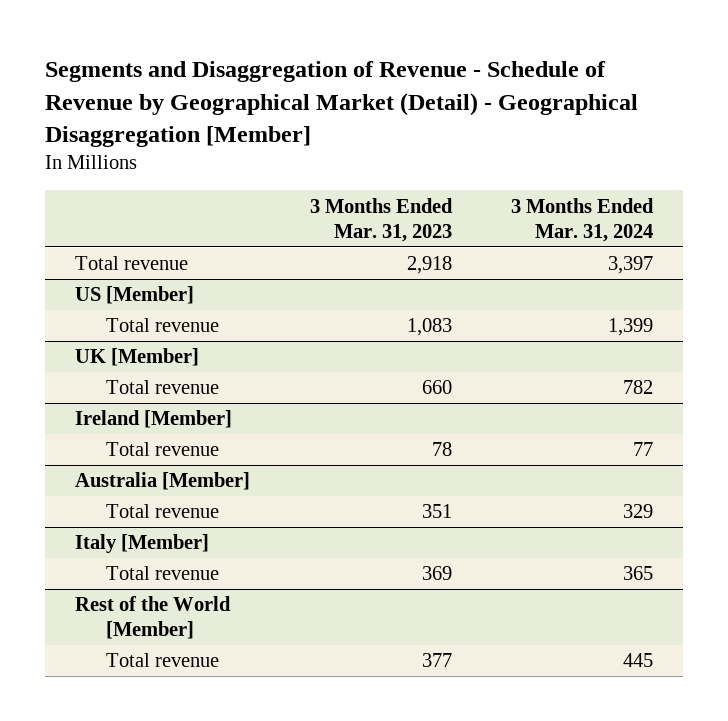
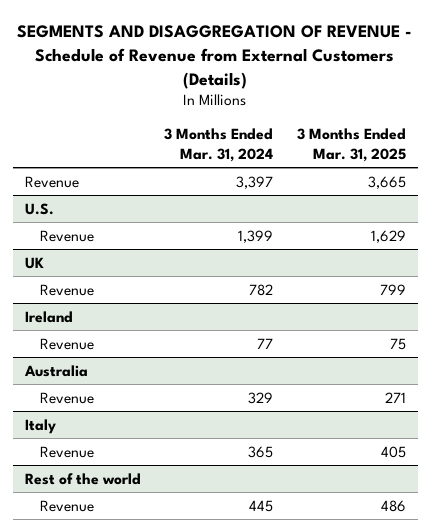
[45,61,639,147] Segments and Disaggregation of Revenue - Schedule of Revenue by Geographical Market (Detail) - Geographical Disaggregation [Member] -> [17,24,413,89] SEGMENTS AND DISAGGREGATION OF REVENUE - Schedule of Revenue from External Customers (Details)
[309,197,453,242] 3 Months Ended Mar. 31, 2023 -> none
none -> [296,128,406,162] 3 Months Ended Mar. 31, 2025
[75,256,189,271] Total revenue -> [24,175,79,188] Revenue
[75,286,195,305] US [Member] -> [24,202,54,215] U.S.
[106,318,220,333] Total revenue -> [40,229,95,242] Revenue
[75,348,200,367] UK [Member] -> [24,256,44,269] UK
[106,380,220,395] Total revenue -> [40,283,95,296] Revenue
[75,410,233,429] Ireland [Member] -> [24,310,73,323] Ireland
[106,442,220,457] Total revenue -> [40,337,95,350] Revenue
[75,472,251,491] Australia [Member] -> [23,364,88,377] Australia
[106,504,220,519] Total revenue -> [40,391,95,404] Revenue
[75,534,210,554] Italy [Member] -> [24,418,56,434] Italy
[106,566,220,581] Total revenue -> [40,445,95,458] Revenue
[75,596,232,640] Rest of the World [Member] -> [24,472,141,485] Rest of the world
[106,653,220,668] Total revenue -> [40,499,95,512] Revenue

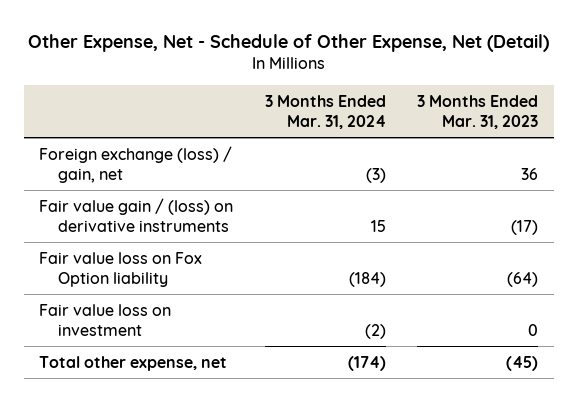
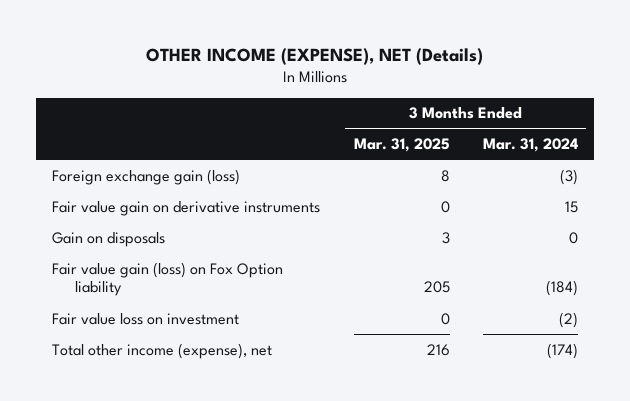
[27,34,549,53] Other Expense, Net - Schedule of Other Expense, Net (Detail) -> [146,47,484,65] OTHER INCOME (EXPENSE), NET (Details)
[417,94,539,130] 3 Months Ended Mar. 31, 2023 -> none
none -> [353,137,450,152] Mar. 31, 2025
[39,145,233,183] Foreign exchange (loss) / gain, net -> [52,168,241,185] Foreign exchange gain (loss)
[39,197,234,232] Fair value gain / (loss) on derivative instruments -> [52,200,321,216] Fair value gain on derivative instruments
none -> [52,231,166,247] Gain on disposals
[39,251,203,287] Fair value loss on Fox Option liability -> [52,261,284,297] Fair value gain (loss) on Fox Option liability
[39,355,228,371] Total other expense, net -> [52,342,273,359] Total other income (expense), net

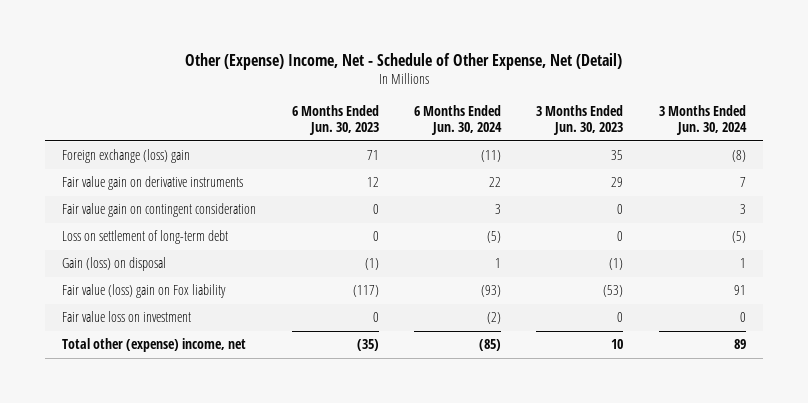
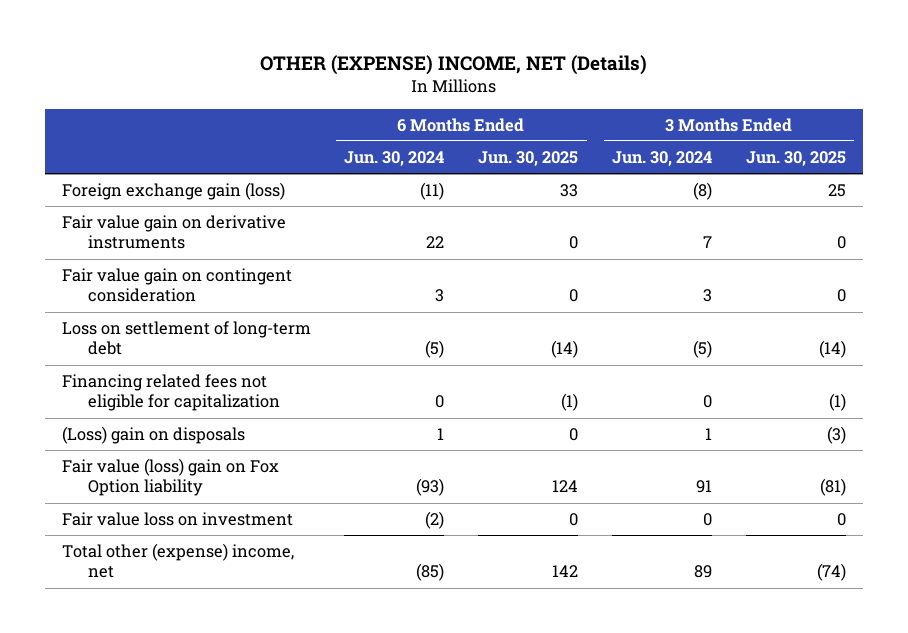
[184,52,622,70] Other (Expense) Income, Net - Schedule of Other Expense, Net (Detail) -> [259,55,647,76] OTHER (EXPENSE) INCOME, NET (Details)
[291,104,379,136] 6 Months Ended Jun. 30, 2023 -> none
[536,104,624,136] 3 Months Ended Jun. 30, 2023 -> none
none -> [478,151,579,167] Jun. 30, 2025
none -> [745,151,846,167] Jun. 30, 2025
[62,149,191,164] Foreign exchange (loss) gain -> [61,182,285,201] Foreign exchange gain (loss)
none -> [61,374,280,412] Financing related fees not eligible for capitalization
[62,257,167,272] Gain (loss) on disposal -> [61,426,245,445] (Loss) gain on disposals
[62,284,227,299] Fair value (loss) gain on Fox liability -> [61,458,279,497] Fair value (loss) gain on Fox Option liability

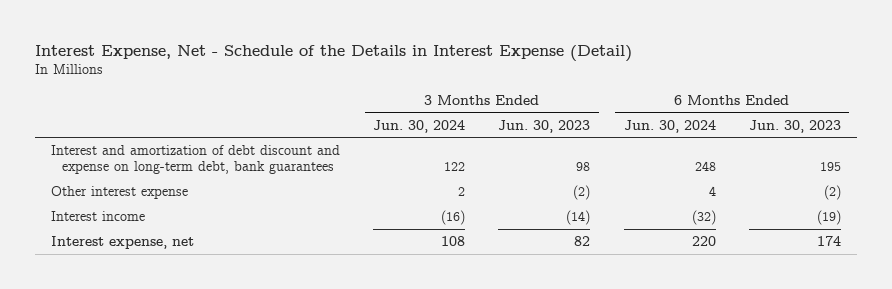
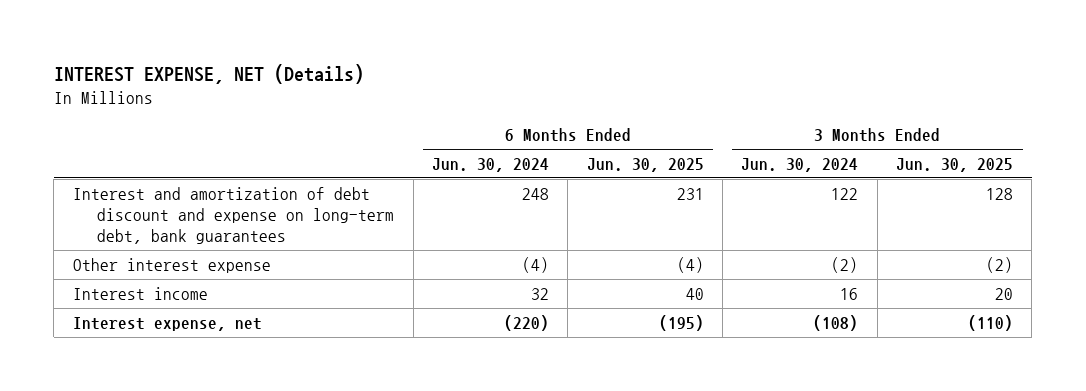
[34,44,632,62] Interest Expense, Net - Schedule of the Details in Interest Expense (Detail) -> [53,64,364,85] INTEREST EXPENSE, NET (Details)
[498,119,591,133] Jun. 30, 2023 -> none
[748,119,841,133] Jun. 30, 2023 -> none
none -> [586,157,704,172] Jun. 30, 2025
none -> [896,157,1014,172] Jun. 30, 2025
[458,187,466,197] 2 -> [831,256,859,273] (2)
[708,186,716,197] 4 -> [522,256,550,273] (4)
[441,210,466,226] (16) -> [840,287,859,300] 16
[691,210,716,226] (32) -> [531,287,550,300] 32
[441,236,466,247] 108 -> [813,314,859,331] (108)
[691,236,716,247] 220 -> [504,314,550,331] (220)

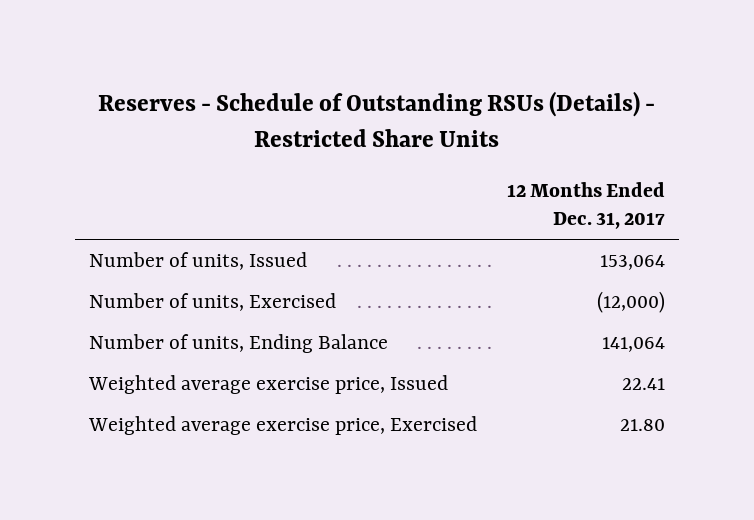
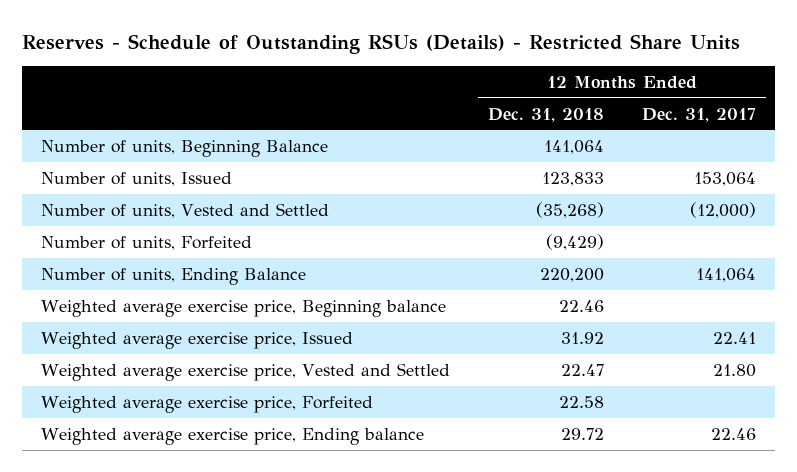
none -> [487,107,604,122] Dec. 31, 2018
none -> [40,139,328,157] Number of units, Beginning Balance
[89,293,337,312] Number of units, Exercised -> [40,202,329,218] Number of units, Vested and Settled
none -> [40,235,252,250] Number of units, Forfeited
none -> [40,299,446,317] Weighted average exercise price, Beginning balance
[88,416,478,436] Weighted average exercise price, Exercised -> [40,362,450,381] Weighted average exercise price, Vested and Settled
none -> [40,395,373,413] Weighted average exercise price, Forfeited
none -> [40,427,424,445] Weighted average exercise price, Ending balance

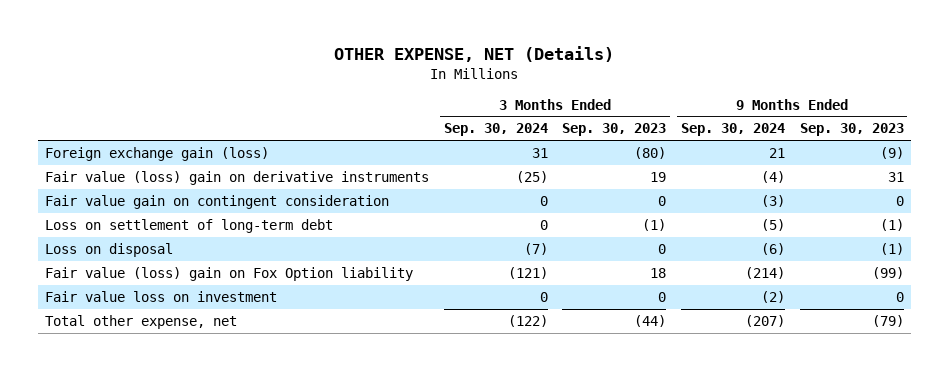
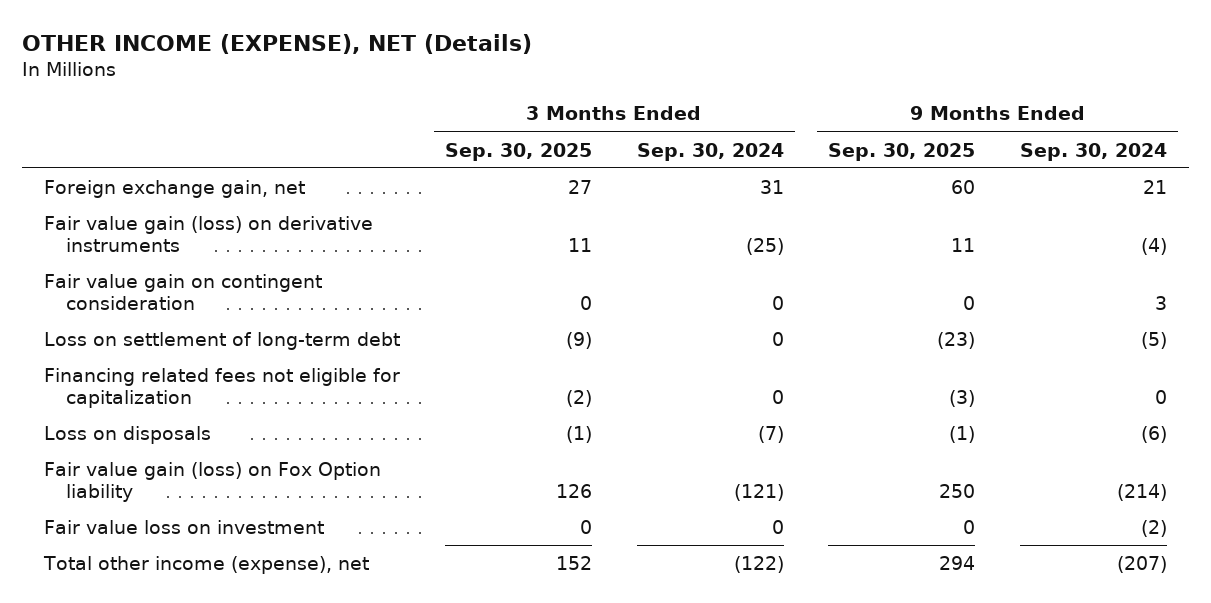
[334,45,615,62] OTHER EXPENSE, NET (Details) -> [21,33,532,54] OTHER INCOME (EXPENSE), NET (Details)
[562,123,667,137] Sep. 30, 2023 -> none
[799,123,904,137] Sep. 30, 2023 -> none
none -> [444,142,592,161] Sep. 30, 2025
none -> [828,142,976,161] Sep. 30, 2025
[44,146,269,161] Foreign exchange gain (loss) -> [44,180,306,199] Foreign exchange gain, net
[44,170,429,185] Fair value (loss) gain on derivative instruments -> [44,216,374,253] Fair value gain (loss) on derivative instruments
[760,194,785,207] (3) -> [1155,296,1168,311] 3
none -> [44,368,401,409] Financing related fees not eligible for capitalization
[44,242,173,257] Loss on disposal -> [44,426,212,445] Loss on disposals
[44,266,413,281] Fair value (loss) gain on Fox Option liability -> [44,462,382,503] Fair value gain (loss) on Fox Option liability
[44,314,237,329] Total other expense, net -> [43,556,370,575] Total other income (expense), net

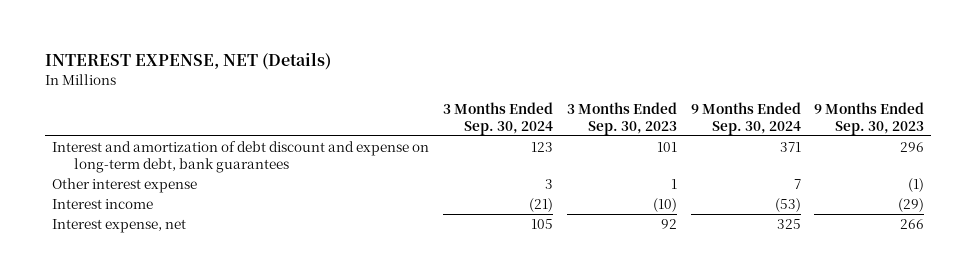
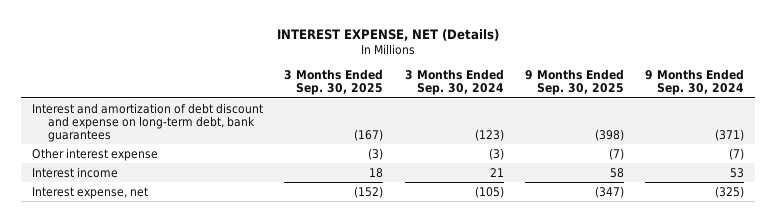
[566,101,677,135] 3 Months Ended Sep. 30, 2023 -> none
[814,101,925,135] 9 Months Ended Sep. 30, 2023 -> none
none -> [284,69,384,96] 3 Months Ended Sep. 30, 2025
none -> [525,69,625,96] 9 Months Ended Sep. 30, 2025
[530,142,553,153] 123 -> [474,129,504,142] (123)
[779,142,801,153] 371 -> [715,129,745,142] (371)
[544,179,553,190] 3 -> [488,147,504,160] (3)
[793,179,801,190] 7 -> [729,147,745,160] (7)
[528,198,553,213] (21) -> [489,167,504,177] 21
[774,198,801,213] (53) -> [730,167,745,178] 53
[530,219,553,230] 105 -> [474,185,504,198] (105)
[776,219,801,230] 325 -> [715,185,745,198] (325)

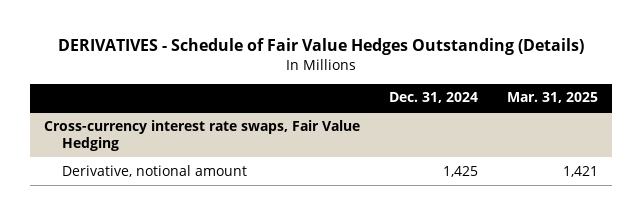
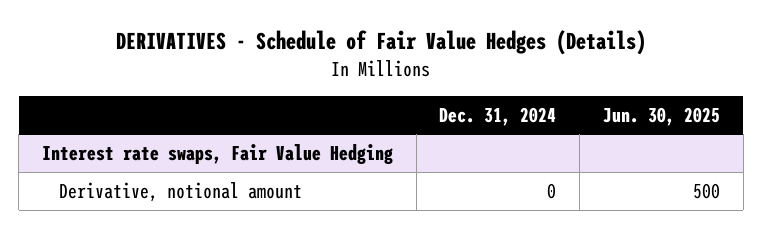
[58,38,585,56] DERIVATIVES - Schedule of Fair Value Hedges Outstanding (Details) -> [115,30,646,56] DERIVATIVES - Schedule of Fair Value Hedges (Details)
[506,92,598,104] Mar. 31, 2025 -> none
none -> [602,106,720,126] Jun. 30, 2025
[44,119,361,152] Cross-currency interest rate swaps, Fair Value Hedging -> [41,143,393,164] Interest rate swaps, Fair Value Hedging
[443,165,479,177] 1,425 -> [547,182,557,199] 0

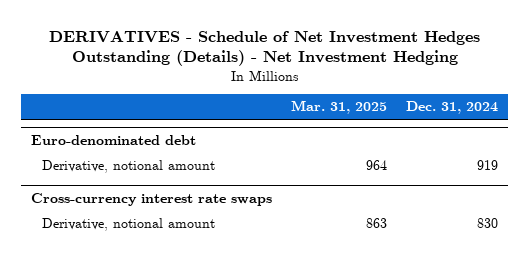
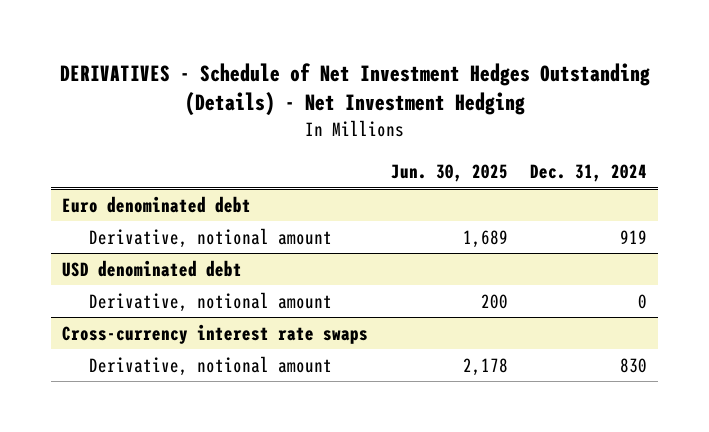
[291,100,388,115] Mar. 31, 2025 -> none
none -> [390,164,508,183] Jun. 30, 2025
[30,135,196,146] Euro-denominated debt -> [61,195,251,213] Euro denominated debt
none -> [61,259,242,277] USD denominated debt
none -> [89,291,333,312] Derivative, notional amount

